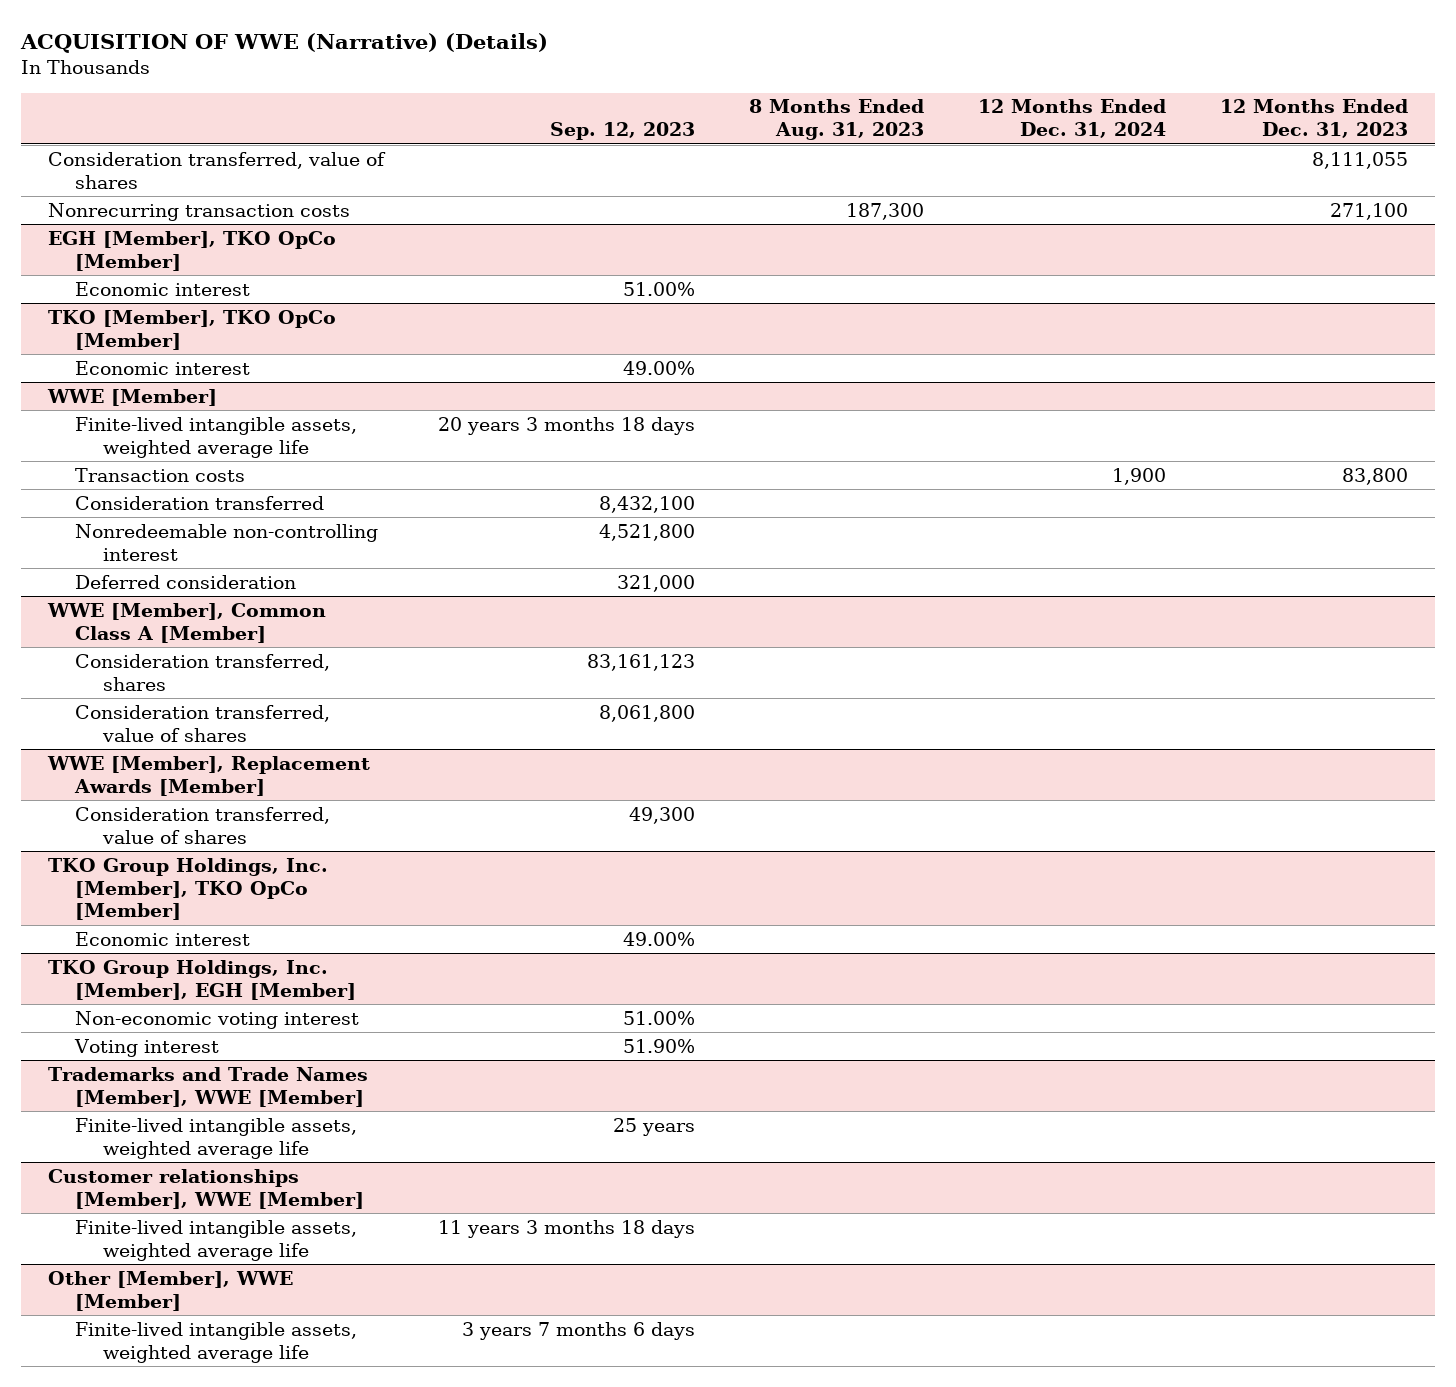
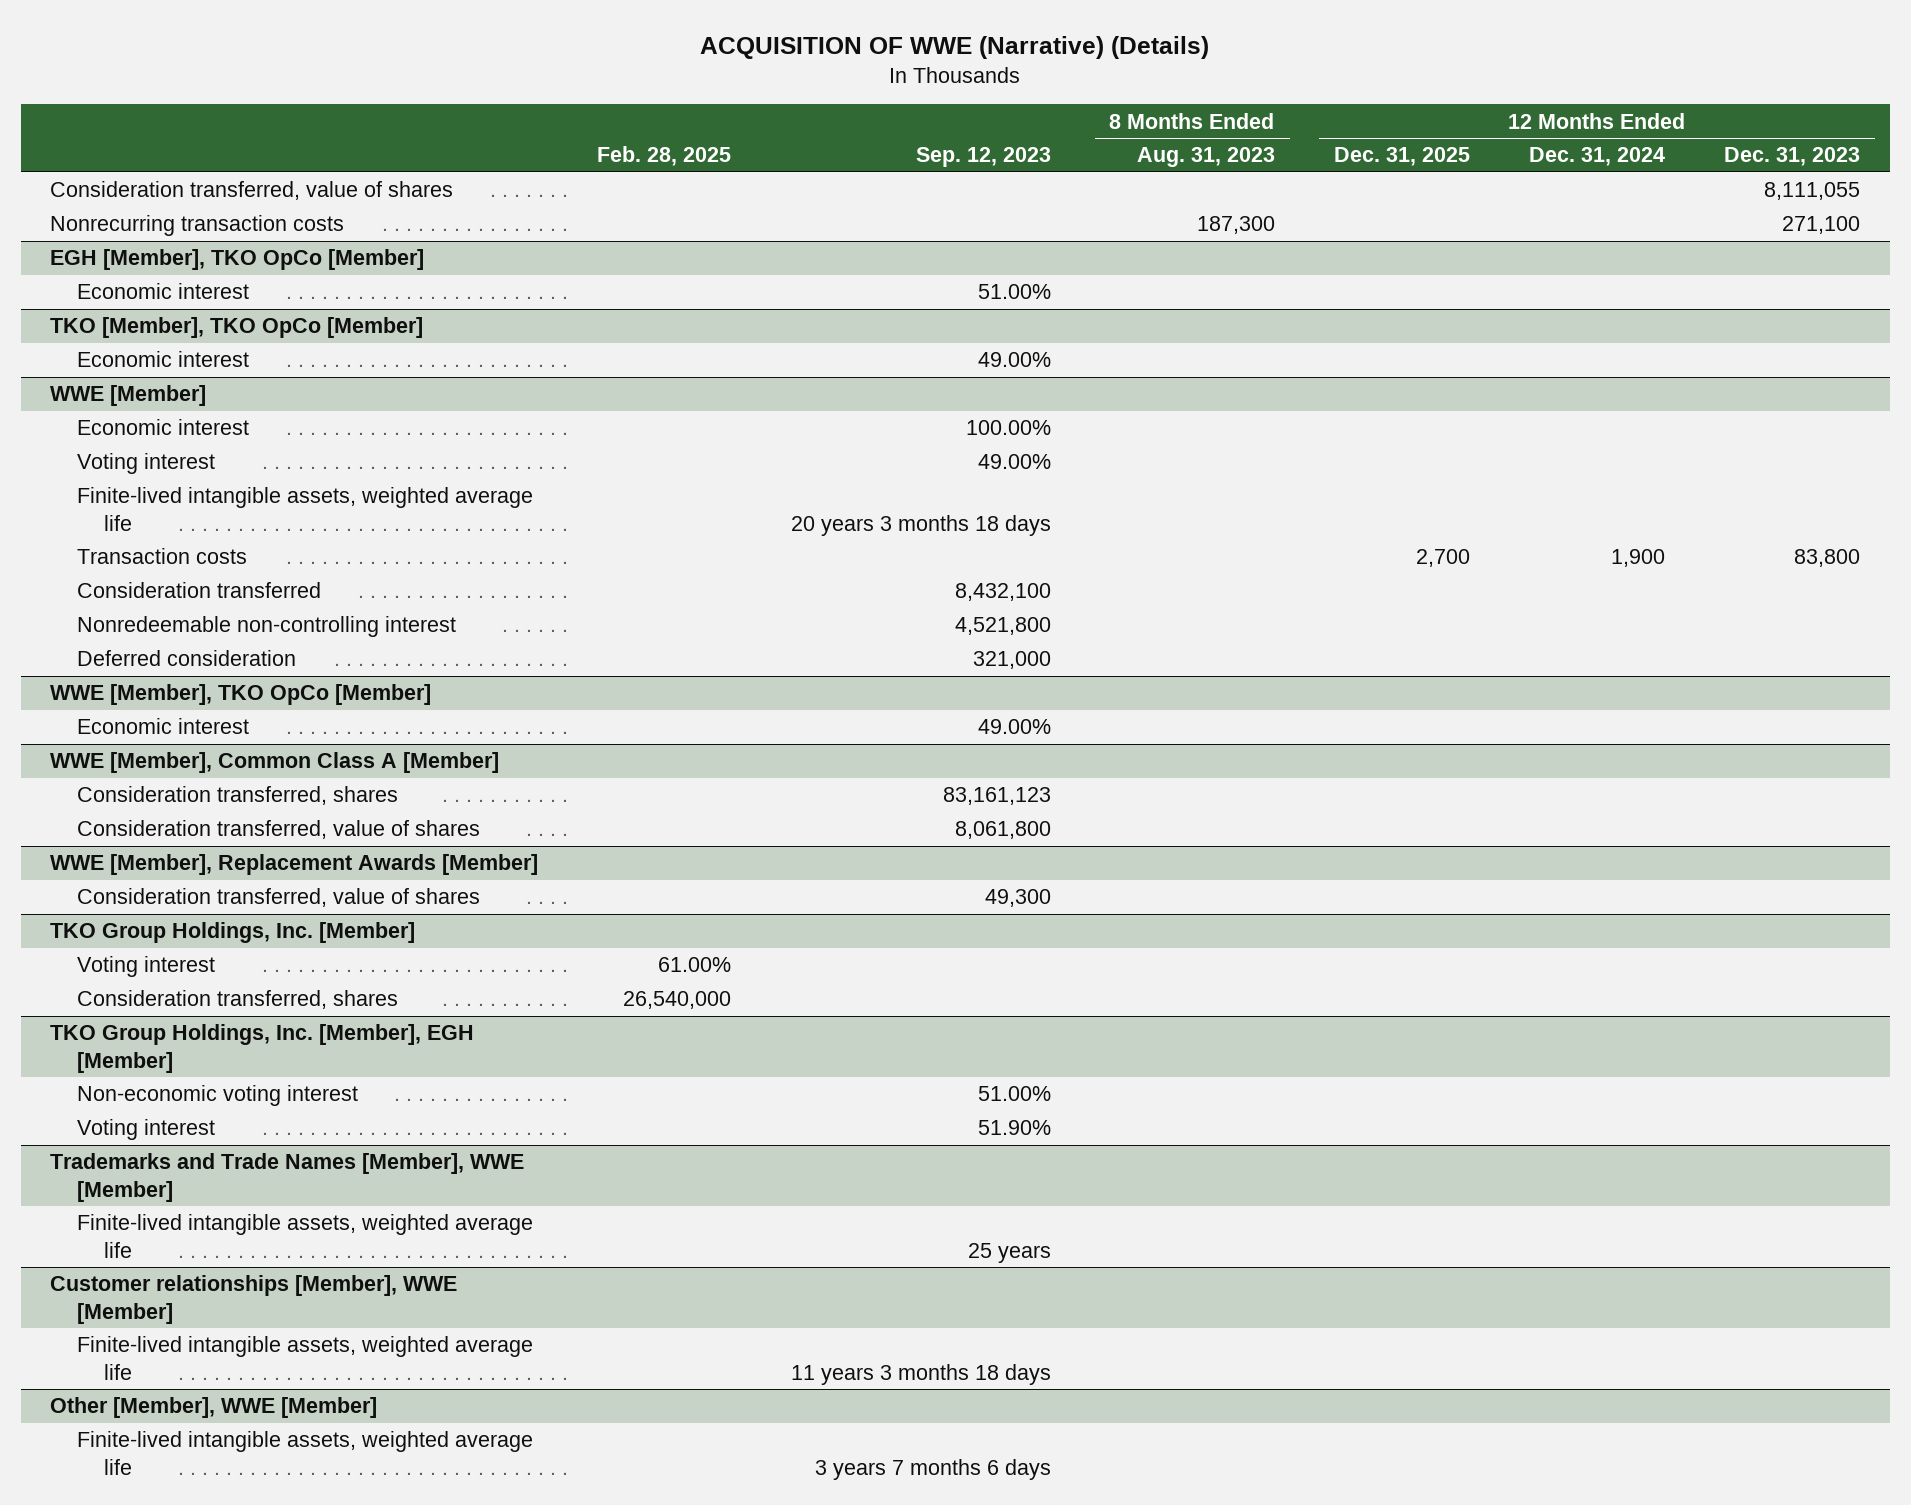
none -> [597,146,732,167] Feb. 28, 2025
none -> [1333,147,1470,167] Dec. 31, 2025
none -> [76,419,249,436] Economic interest
none -> [76,453,215,475] Voting interest
none -> [50,684,432,706] WWE [Member], TKO OpCo [Member]
none -> [76,718,249,735] Economic interest
[75,931,251,946] Economic interest -> none
[47,857,328,921] TKO Group Holdings, Inc. [Member], TKO OpCo [Member] -> [50,922,416,944] TKO Group Holdings, Inc. [Member]
none -> [76,956,215,978] Voting interest
none -> [76,990,398,1010] Consideration transferred, shares

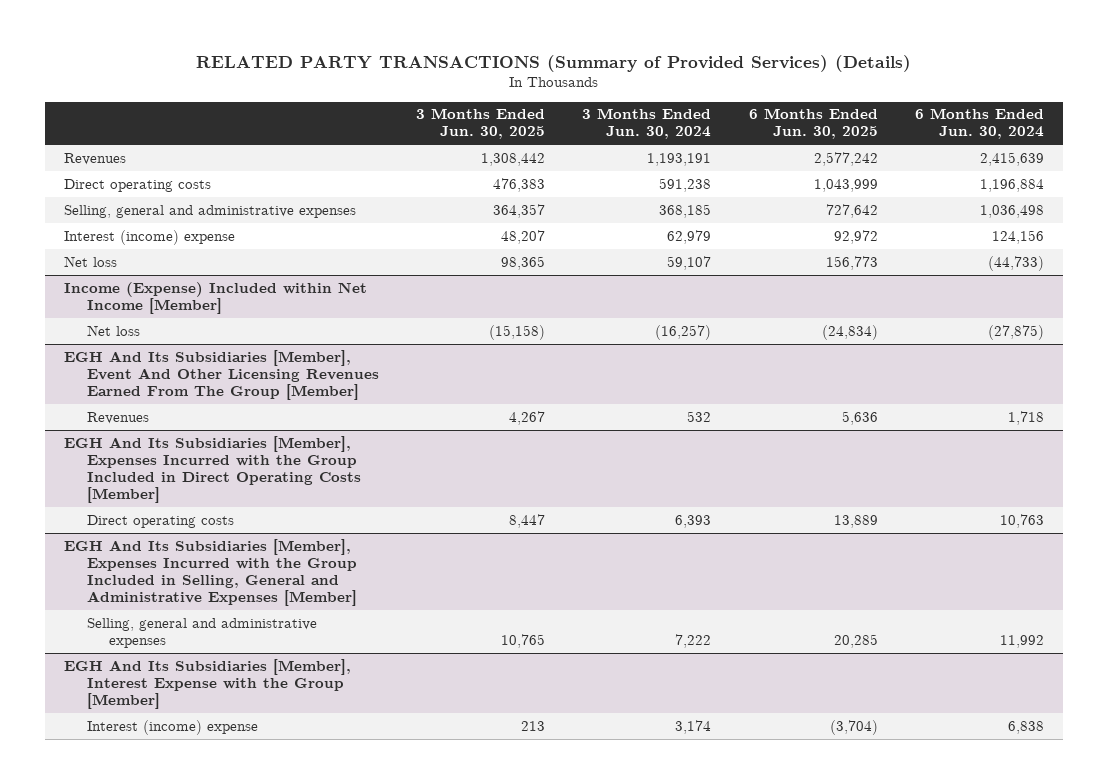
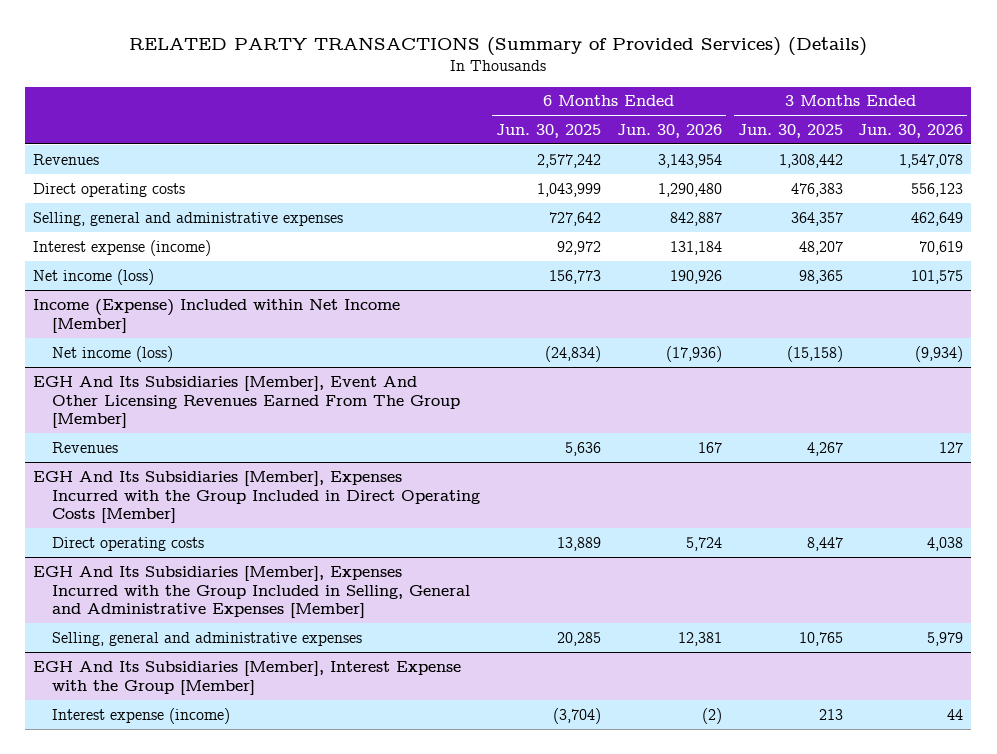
[582,108,712,140] 3 Months Ended Jun. 30, 2024 -> none
[915,108,1045,140] 6 Months Ended Jun. 30, 2024 -> none
none -> [616,123,722,138] Jun. 30, 2026
none -> [858,123,964,138] Jun. 30, 2026
[64,229,236,245] Interest (income) expense -> [33,239,212,256] Interest expense (income)
[64,255,118,267] Net loss -> [33,268,155,285] Net income (loss)
[86,324,140,336] Net loss -> [52,345,174,362] Net income (loss)
[86,719,258,735] Interest (income) expense -> [52,707,231,724] Interest expense (income)

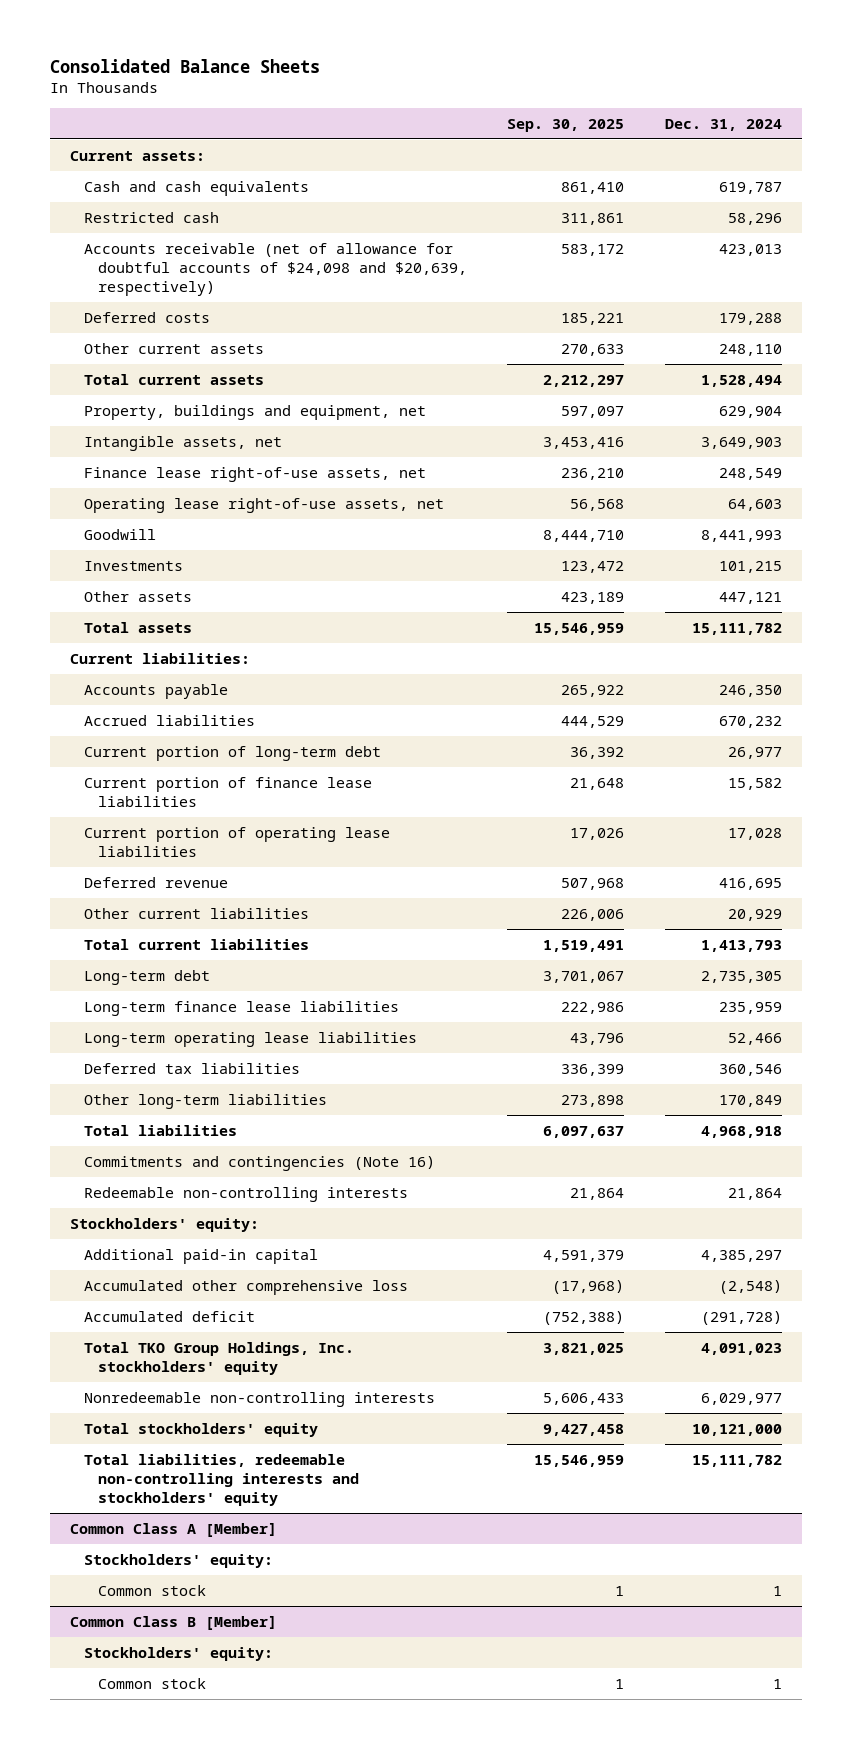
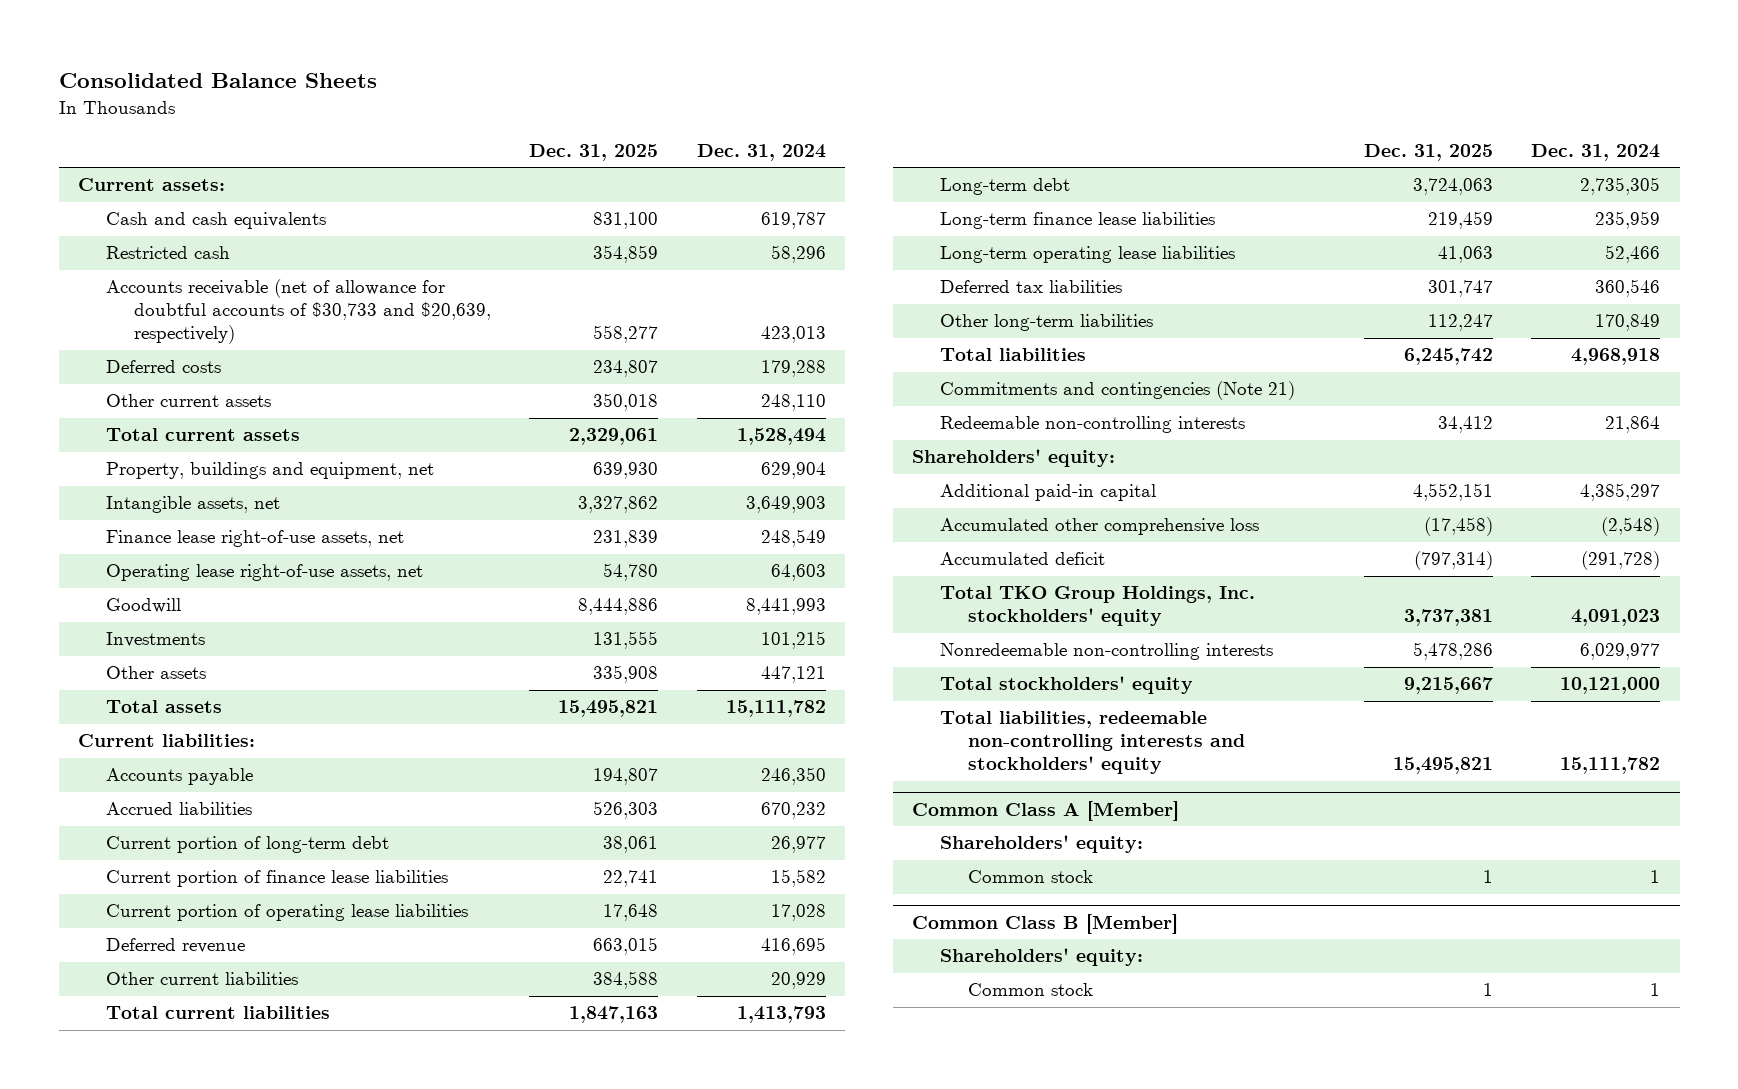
[507,118,625,132] Sep. 30, 2025 -> none
none -> [529,144,659,162] Dec. 31, 2025
[84,242,467,296] Accounts receivable (net of allowance for doubtful accounts of $24,098 and $20,639, respectively) -> [105,279,491,345] Accounts receivable (net of allowance for doubtful accounts of $30,733 and $20,639, respectively)
[84,1155,436,1171] Commitments and contingencies (Note 16) -> [940,381,1296,401] Commitments and contingencies (Note 21)
[70,1217,260,1232] Stockholders' equity: -> [912,449,1116,468] Shareholders' equity:
[84,1553,274,1568] Stockholders' equity: -> [940,835,1144,854] Shareholders' equity:
[84,1646,274,1661] Stockholders' equity: -> [940,948,1144,967] Shareholders' equity:

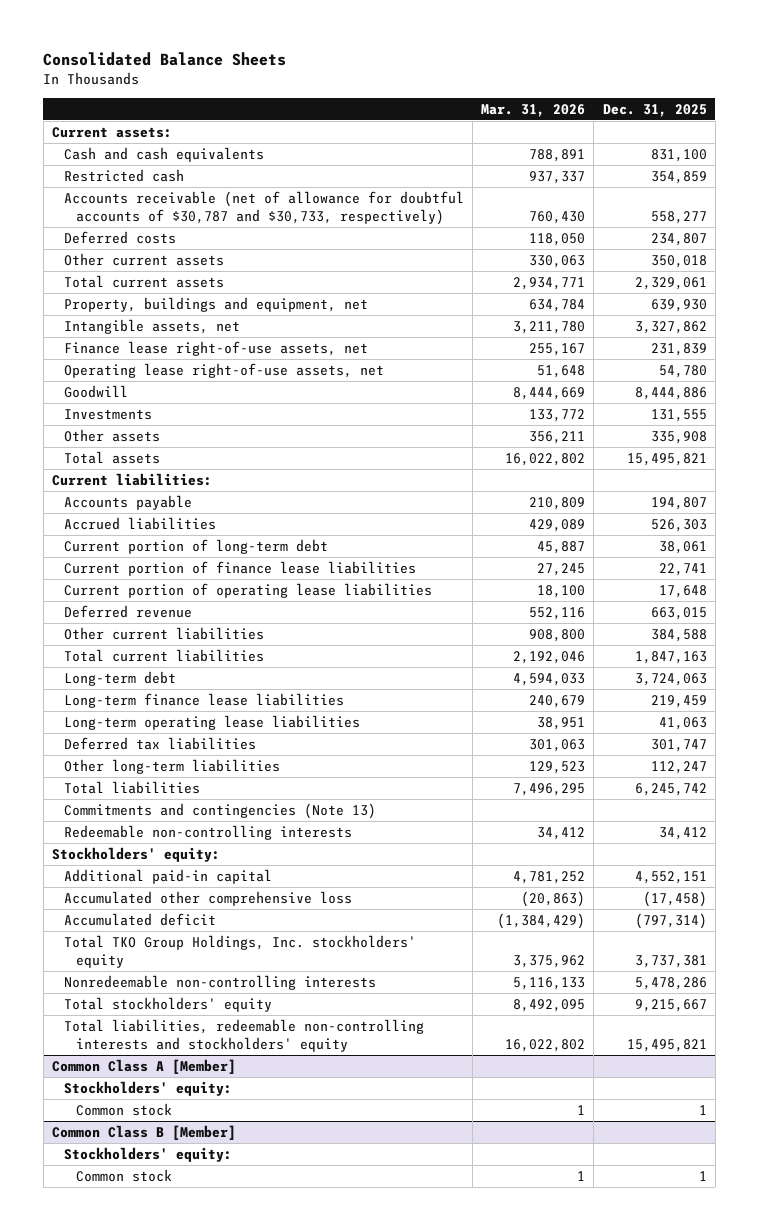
[696,144,826,162] Dec. 31, 2024 -> none
none -> [481,103,586,117] Mar. 31, 2026
[105,279,491,345] Accounts receivable (net of allowance for doubtful accounts of $30,733 and $20,639, respectively) -> [63,190,464,225] Accounts receivable (net of allowance for doubtful accounts of $30,787 and $30,733, respectively)
[940,381,1296,401] Commitments and contingencies (Note 21) -> [63,802,376,819] Commitments and contingencies (Note 13)
[912,449,1116,468] Shareholders' equity: -> [52,846,221,862] Stockholders' equity:
[940,835,1144,854] Shareholders' equity: -> [63,1080,232,1096] Stockholders' equity:
[940,948,1144,967] Shareholders' equity: -> [63,1146,232,1162] Stockholders' equity:

